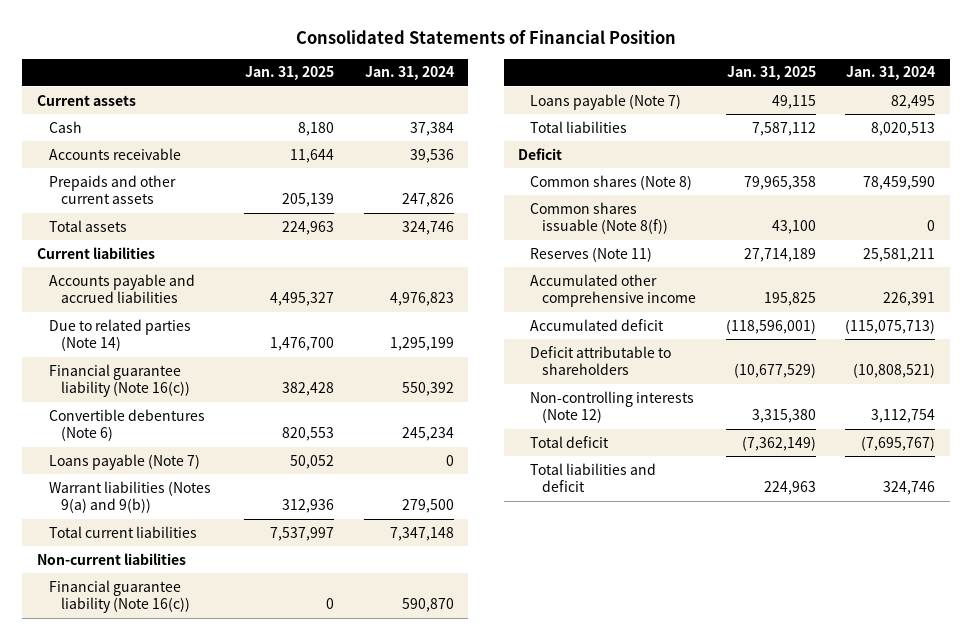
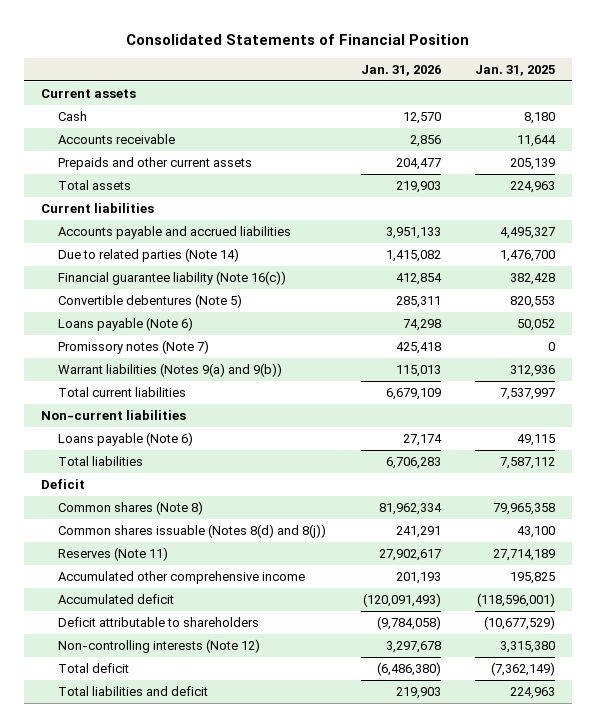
[364,66,454,81] Jan. 31, 2024 -> none
none -> [360,64,441,76] Jan. 31, 2026
[49,408,206,442] Convertible debentures (Note 6) -> [58,294,243,309] Convertible debentures (Note 5)
[49,453,201,470] Loans payable (Note 7) -> [58,317,194,332] Loans payable (Note 6)
none -> [58,340,210,355] Promissory notes (Note 7)
[49,579,190,614] Financial guarantee liability (Note 16(c)) -> none
[530,93,682,110] Loans payable (Note 7) -> [58,432,194,447] Loans payable (Note 6)
[530,201,669,235] Common shares issuable (Note 8(f)) -> [58,524,327,539] Common shares issuable (Notes 8(d) and 8(j))

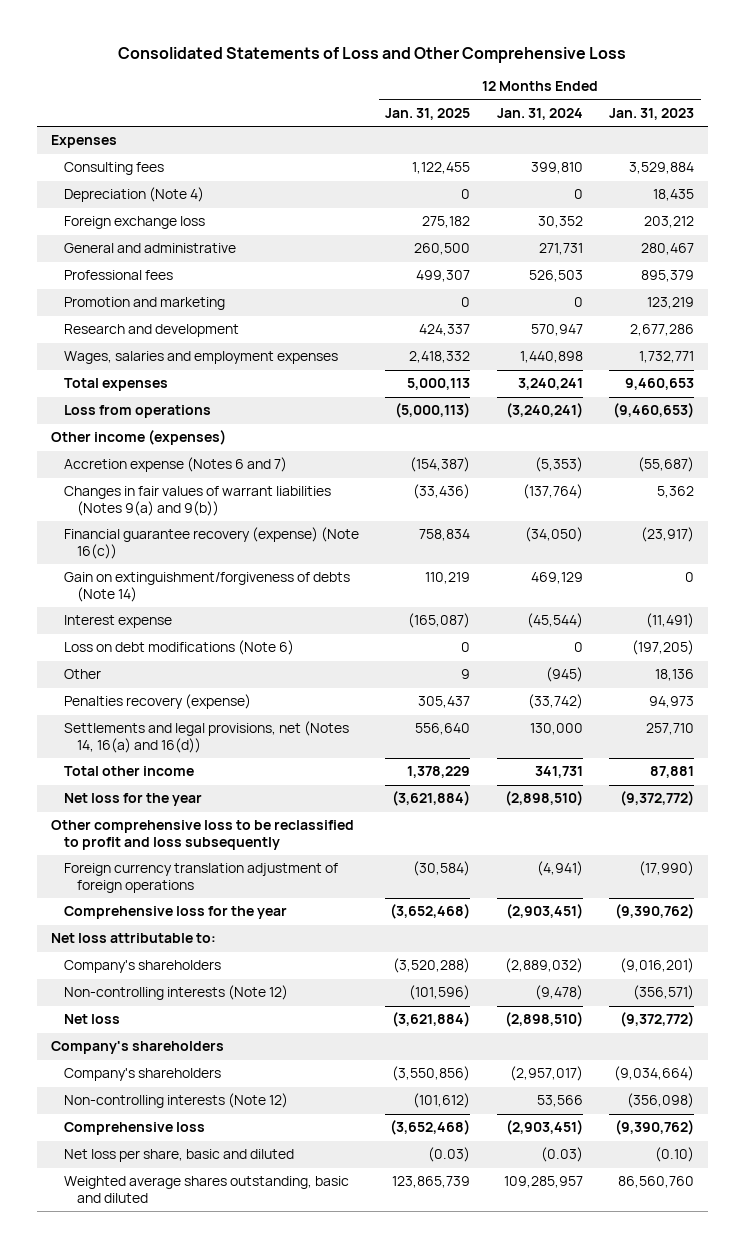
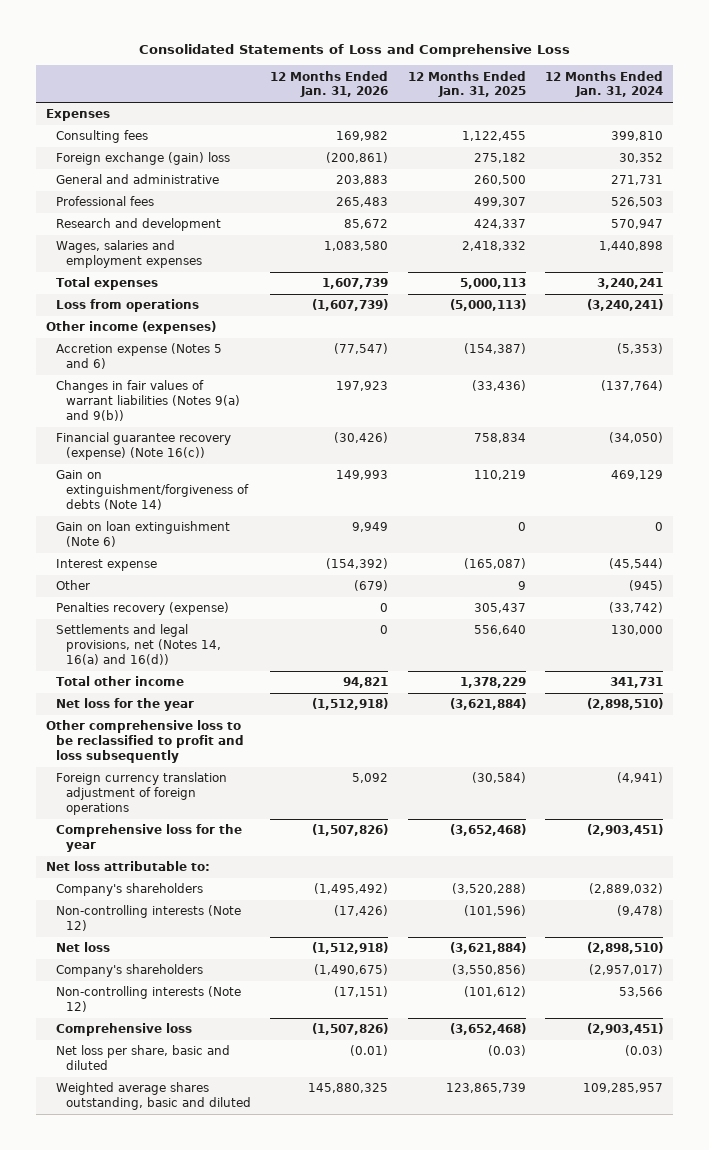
[118,46,627,63] Consolidated Statements of Loss and Other Comprehensive Loss -> [138,43,570,57] Consolidated Statements of Loss and Comprehensive Loss
[609,107,695,120] Jan. 31, 2023 -> none
none -> [270,70,389,98] 12 Months Ended Jan. 31, 2026
[63,187,204,203] Depreciation (Note 4) -> none
[63,216,205,230] Foreign exchange loss -> [55,152,230,166] Foreign exchange (gain) loss
[63,297,225,311] Promotion and marketing -> none
[63,457,287,473] Accretion expense (Notes 6 and 7) -> [55,343,222,370] Accretion expense (Notes 5 and 6)
none -> [55,521,230,548] Gain on loan extinguishment (Note 6)
[63,640,294,656] Loss on debt modifications (Note 6) -> none
[50,1041,224,1055] Company's shareholders -> none

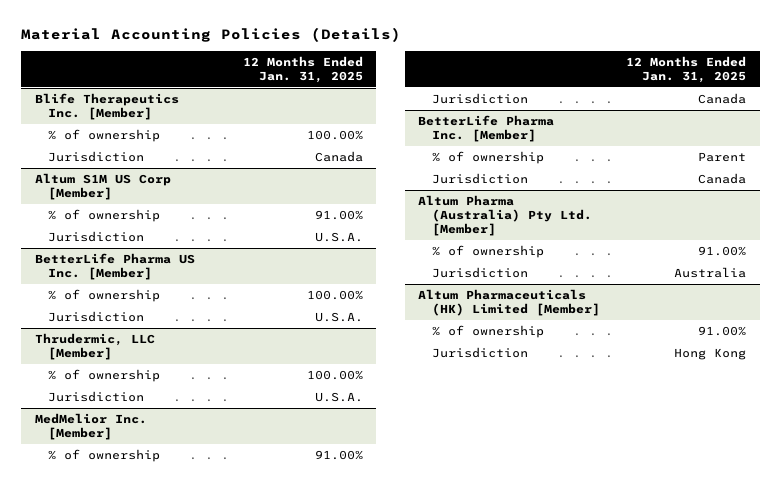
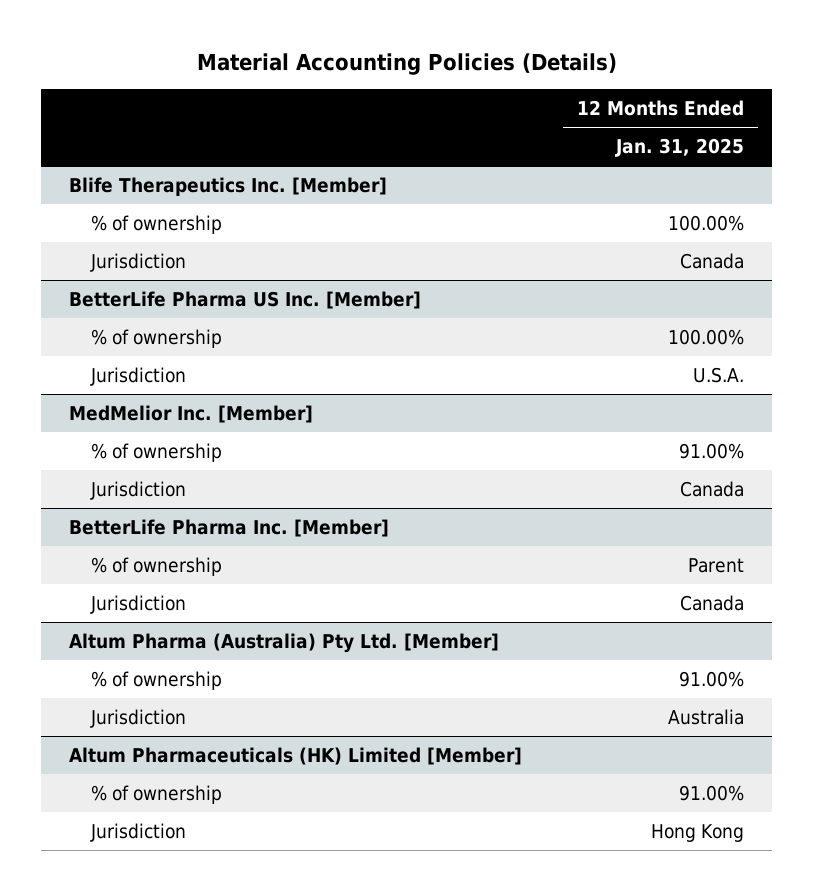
[34,173,171,200] Altum S1M US Corp [Member] -> none
[48,209,161,223] % of ownership -> none
[48,231,145,243] Jurisdiction -> none
[34,333,155,360] Thrudermic, LLC [Member] -> none
[48,369,161,383] % of ownership -> none
[48,391,145,403] Jurisdiction -> none

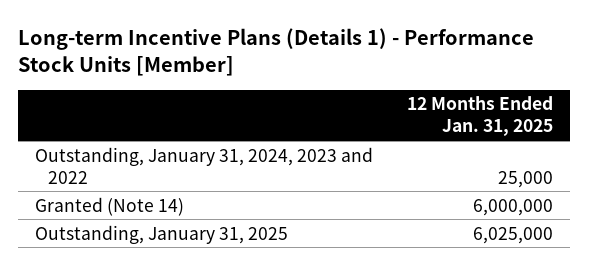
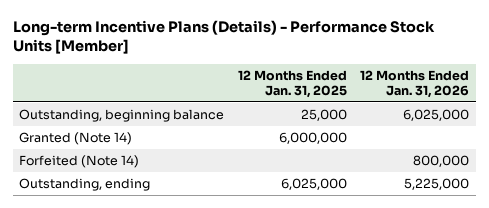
[18,28,535,77] Long-term Incentive Plans (Details 1) - Performance Stock Units [Member] -> [12,20,435,55] Long-term Incentive Plans (Details) - Performance Stock Units [Member]
none -> [360,69,470,99] 12 Months Ended Jan. 31, 2026
[35,146,374,184] Outstanding, January 31, 2024, 2023 and 2022 -> [19,108,225,122] Outstanding, beginning balance
none -> [19,154,140,168] Forfeited (Note 14)
[35,224,289,244] Outstanding, January 31, 2025 -> [19,177,151,191] Outstanding, ending

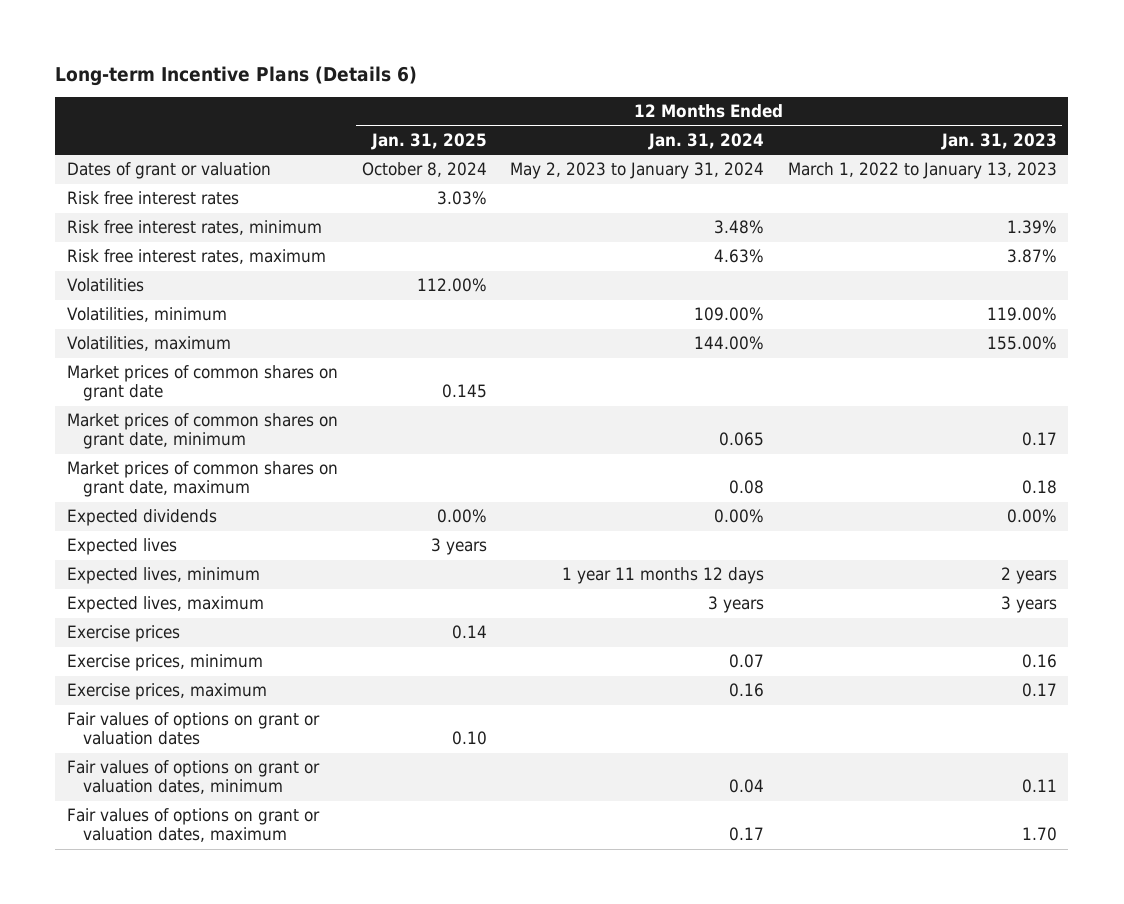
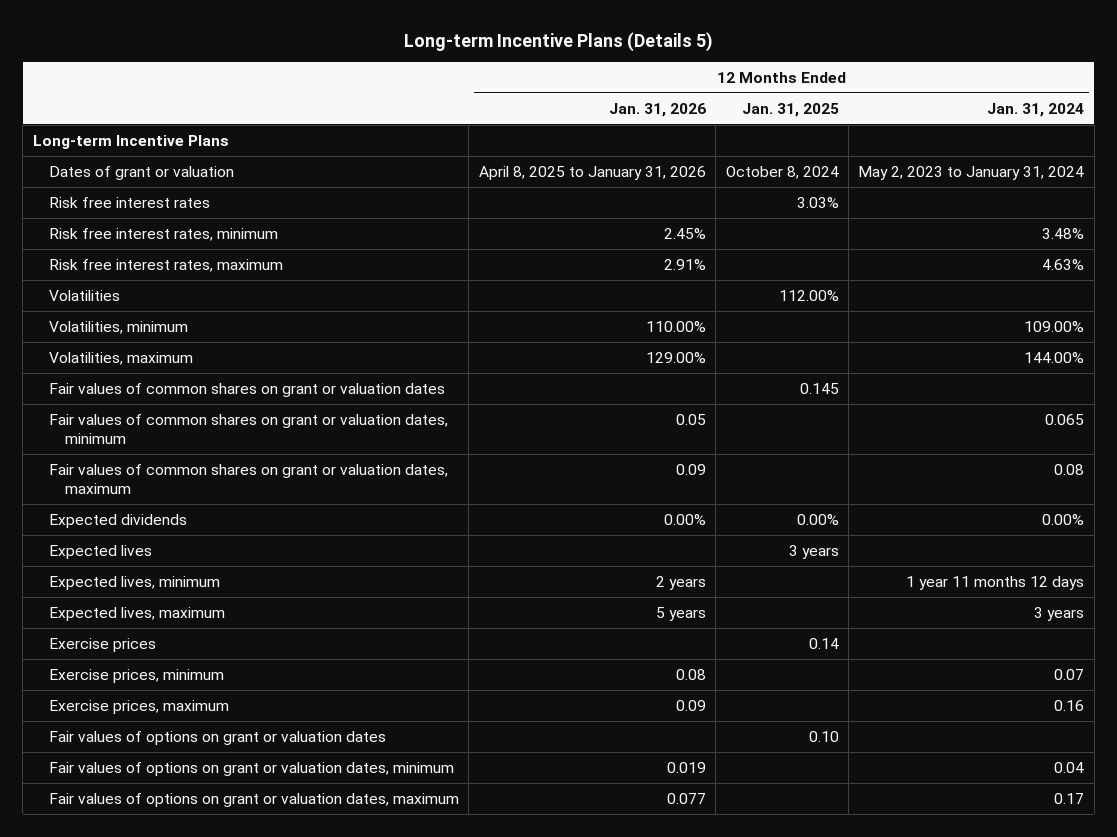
[55,65,418,86] Long-term Incentive Plans (Details 6) -> [403,31,713,52] Long-term Incentive Plans (Details 5)
[940,132,1057,150] Jan. 31, 2023 -> none
none -> [608,102,706,117] Jan. 31, 2026
none -> [32,134,229,149] Long-term Incentive Plans
[67,365,339,402] Market prices of common shares on grant date -> [48,382,445,397] Fair values of common shares on grant or valuation dates
[67,413,339,450] Market prices of common shares on grant date, minimum -> [48,413,448,445] Fair values of common shares on grant or valuation dates, minimum
[67,461,339,498] Market prices of common shares on grant date, maximum -> [48,463,448,495] Fair values of common shares on grant or valuation dates, maximum

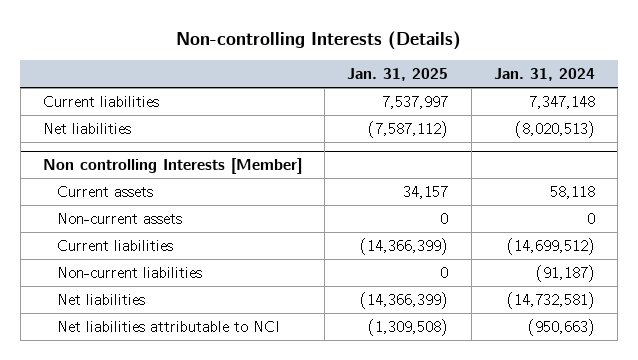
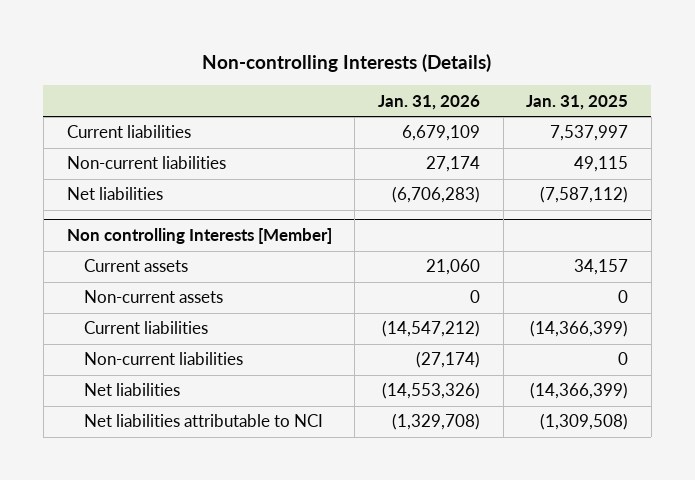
[493,68,595,82] Jan. 31, 2024 -> none
none -> [377,94,480,110] Jan. 31, 2026
none -> [66,156,226,170] Non-current liabilities

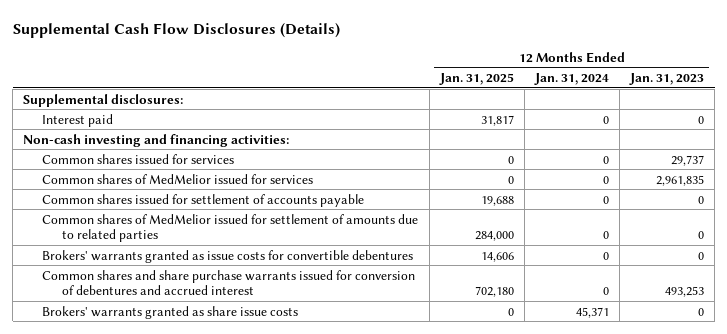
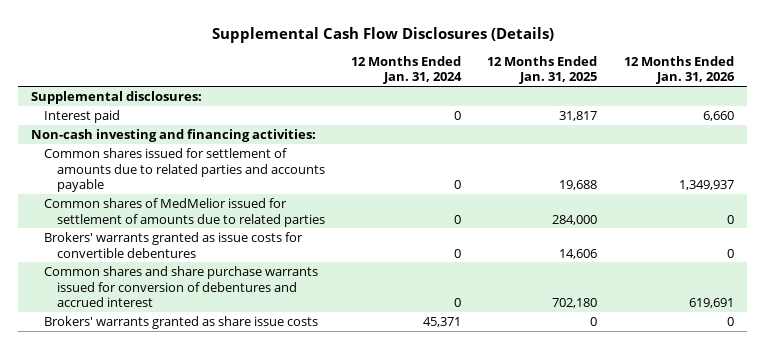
[629,72,705,85] Jan. 31, 2023 -> none
none -> [623,55,735,85] 12 Months Ended Jan. 31, 2026
[42,153,235,164] Common shares issued for services -> none
[42,173,314,184] Common shares of MedMelior issued for services -> none
[42,193,365,207] Common shares issued for settlement of accounts payable -> [44,148,325,192] Common shares issued for settlement of amounts due to related parties and accounts payable

